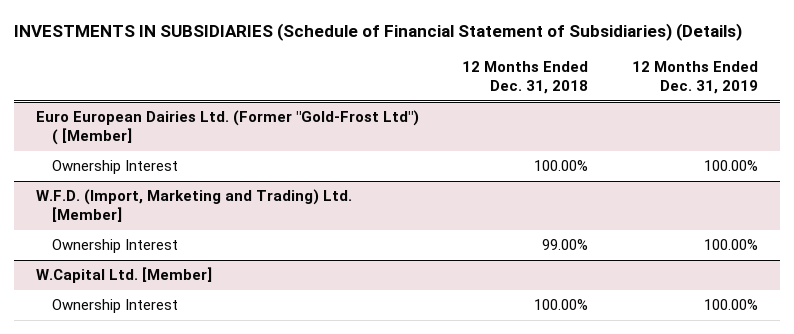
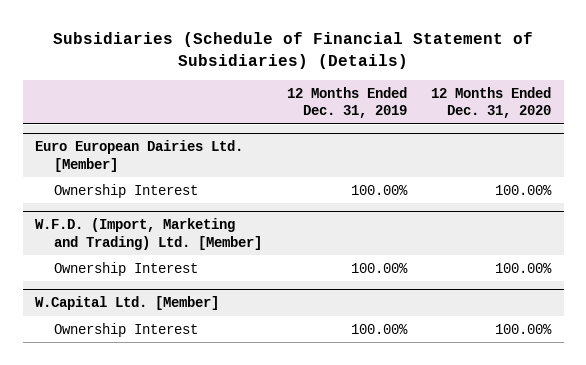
[13,23,742,42] INVESTMENTS IN SUBSIDIARIES (Schedule of Financial Statement of Subsidiaries) (Details) -> [53,32,534,70] Subsidiaries (Schedule of Financial Statement of Subsidiaries) (Details)
[462,61,589,95] 12 Months Ended Dec. 31, 2018 -> none
none -> [431,86,552,119] 12 Months Ended Dec. 31, 2020
[35,110,419,145] Euro European Dairies Ltd. (Former "Gold-Frost Ltd") ( [Member] -> [35,140,244,172] Euro European Dairies Ltd. [Member]

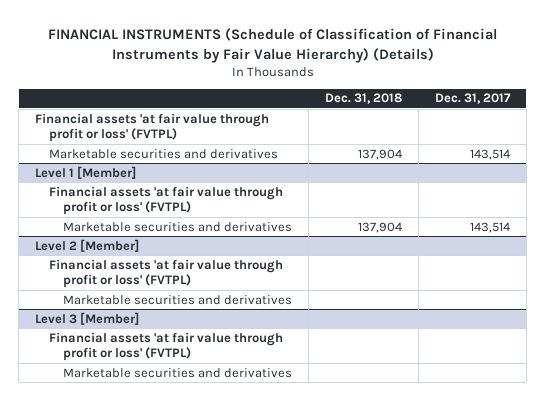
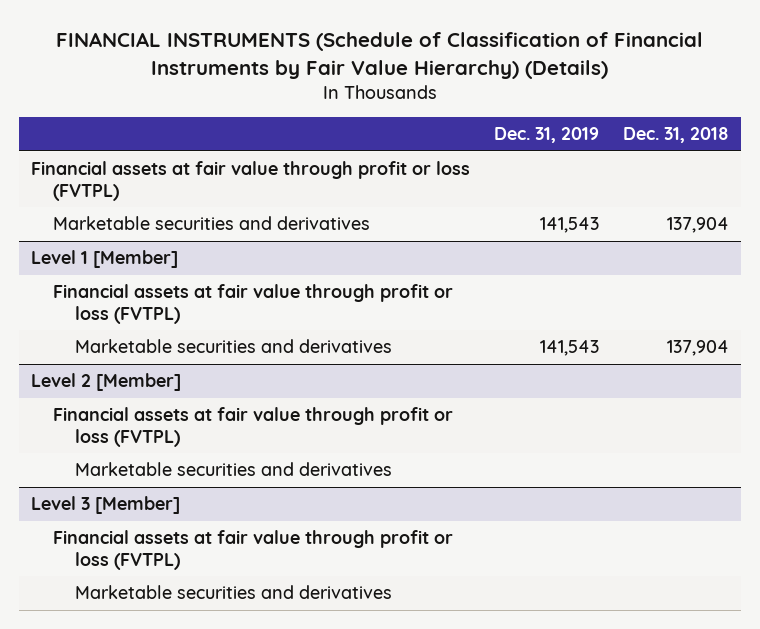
[434,93,511,105] Dec. 31, 2017 -> none
none -> [493,127,599,144] Dec. 31, 2019
[35,112,270,143] Financial assets 'at fair value through profit or loss' (FVTPL) -> [30,161,470,201] Financial assets at fair value through profit or loss (FVTPL)
[49,185,284,216] Financial assets 'at fair value through profit or loss' (FVTPL) -> [52,284,453,324] Financial assets at fair value through profit or loss (FVTPL)
[49,258,284,289] Financial assets 'at fair value through profit or loss' (FVTPL) -> [52,407,453,447] Financial assets at fair value through profit or loss (FVTPL)
[49,331,284,362] Financial assets 'at fair value through profit or loss' (FVTPL) -> [52,530,453,570] Financial assets at fair value through profit or loss (FVTPL)

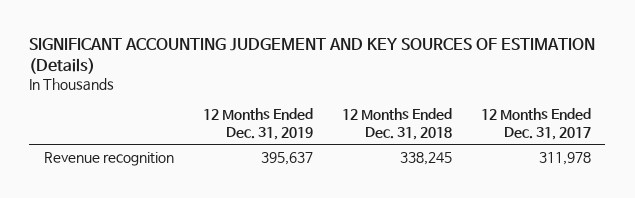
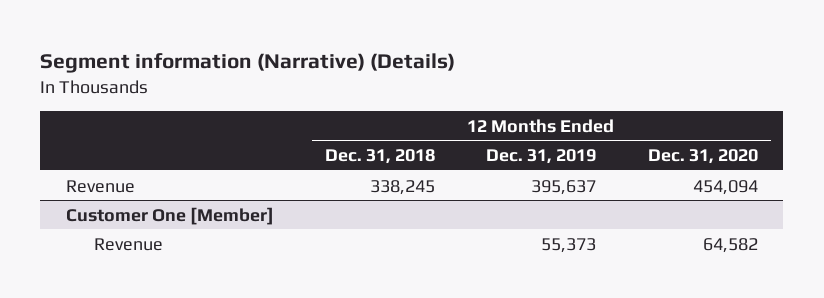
[29,38,596,74] SIGNIFICANT ACCOUNTING JUDGEMENT AND KEY SOURCES OF ESTIMATION (Details) -> [40,53,456,74] Segment information (Narrative) (Details)
[480,108,591,140] 12 Months Ended Dec. 31, 2017 -> none
none -> [647,148,758,164] Dec. 31, 2020
[43,152,174,167] Revenue recognition -> [65,179,135,193] Revenue
none -> [65,206,274,225] Customer One [Member]
none -> [94,237,164,251] Revenue

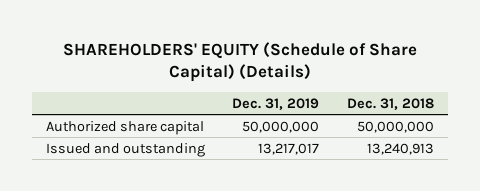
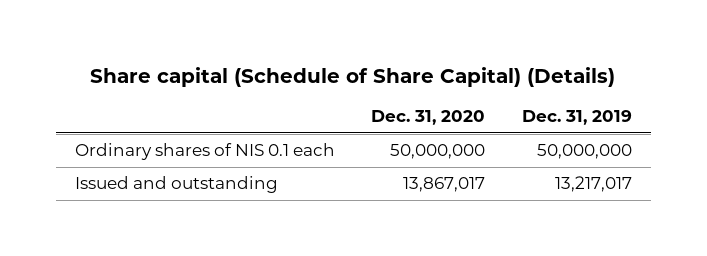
[62,41,417,83] SHAREHOLDERS' EQUITY (Schedule of Share Capital) (Details) -> [90,66,616,87] Share capital (Schedule of Share Capital) (Details)
[347,97,435,110] Dec. 31, 2018 -> none
none -> [371,110,486,126] Dec. 31, 2020
[45,120,204,135] Authorized share capital -> [74,143,335,161] Ordinary shares of NIS 0.1 each

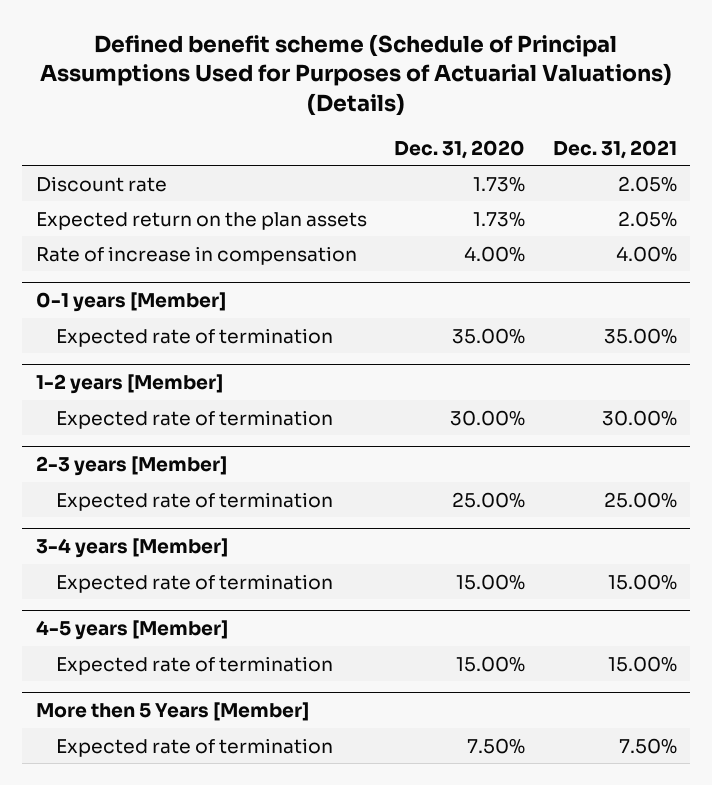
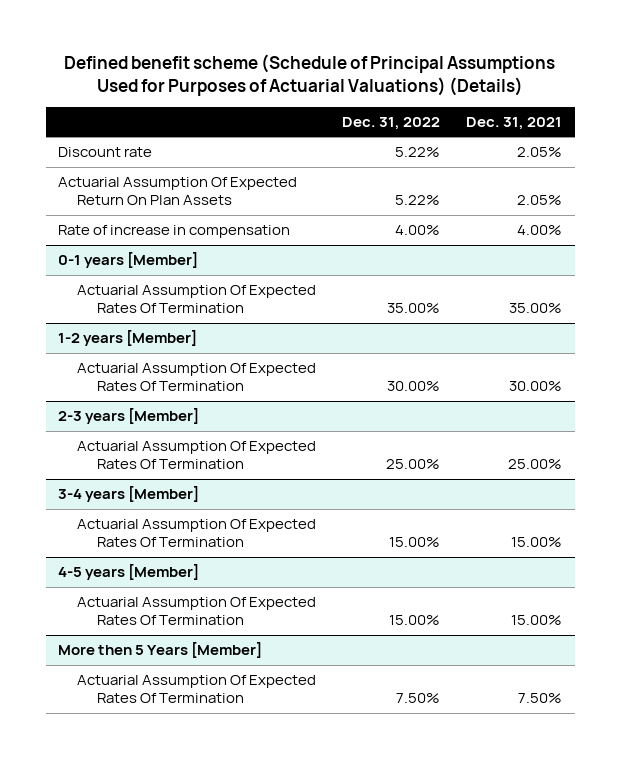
[394,139,526,159] Dec. 31, 2020 -> none
none -> [342,117,441,131] Dec. 31, 2022
[35,211,367,230] Expected return on the plan assets -> [58,177,298,206] Actuarial Assumption Of Expected Return On Plan Assets
[56,327,334,347] Expected rate of termination -> [77,285,317,314] Actuarial Assumption Of Expected Rates Of Termination
[56,409,334,429] Expected rate of termination -> [77,363,317,392] Actuarial Assumption Of Expected Rates Of Termination
[56,491,334,511] Expected rate of termination -> [77,441,317,470] Actuarial Assumption Of Expected Rates Of Termination
[56,573,334,593] Expected rate of termination -> [77,519,317,548] Actuarial Assumption Of Expected Rates Of Termination
[56,655,334,675] Expected rate of termination -> [77,597,317,626] Actuarial Assumption Of Expected Rates Of Termination
[56,737,334,757] Expected rate of termination -> [77,675,317,704] Actuarial Assumption Of Expected Rates Of Termination

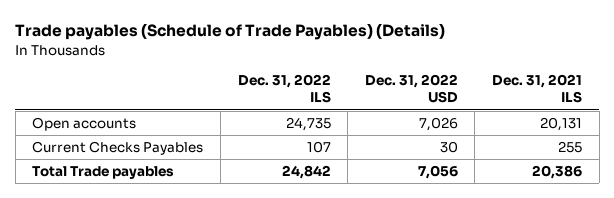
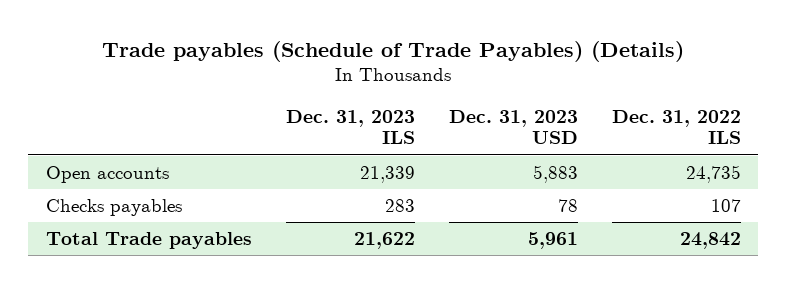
[364,74,458,104] Dec. 31, 2022 USD -> none
[492,74,583,104] Dec. 31, 2021 ILS -> none
none -> [285,109,415,145] Dec. 31, 2023 ILS
none -> [448,109,578,145] Dec. 31, 2023 USD
[32,141,204,156] Current Checks Payables -> [45,198,182,216] Checks payables

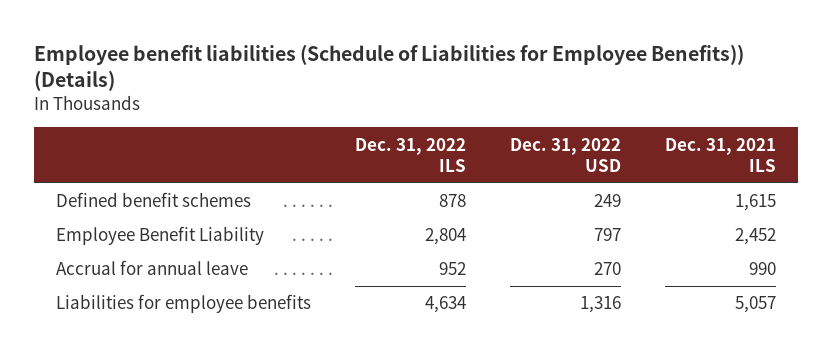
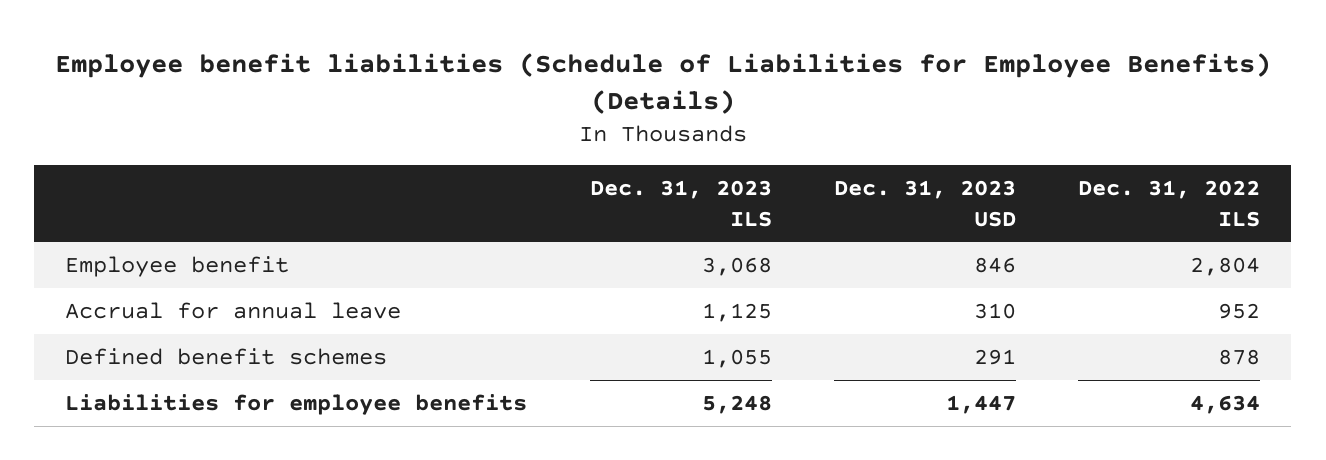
[33,43,744,92] Employee benefit liabilities (Schedule of Liabilities for Employee Benefits)) (Details) -> [54,52,1271,114] Employee benefit liabilities (Schedule of Liabilities for Employee Benefits) (Details)
[509,137,621,172] Dec. 31, 2022 USD -> none
[664,137,776,172] Dec. 31, 2021 ILS -> none
none -> [589,180,772,227] Dec. 31, 2023 ILS
none -> [833,180,1016,227] Dec. 31, 2023 USD
[55,226,264,246] Employee Benefit Liability -> [65,256,290,278] Employee benefit
[55,192,251,208] Defined benefit schemes -> [65,348,388,366] Defined benefit schemes

